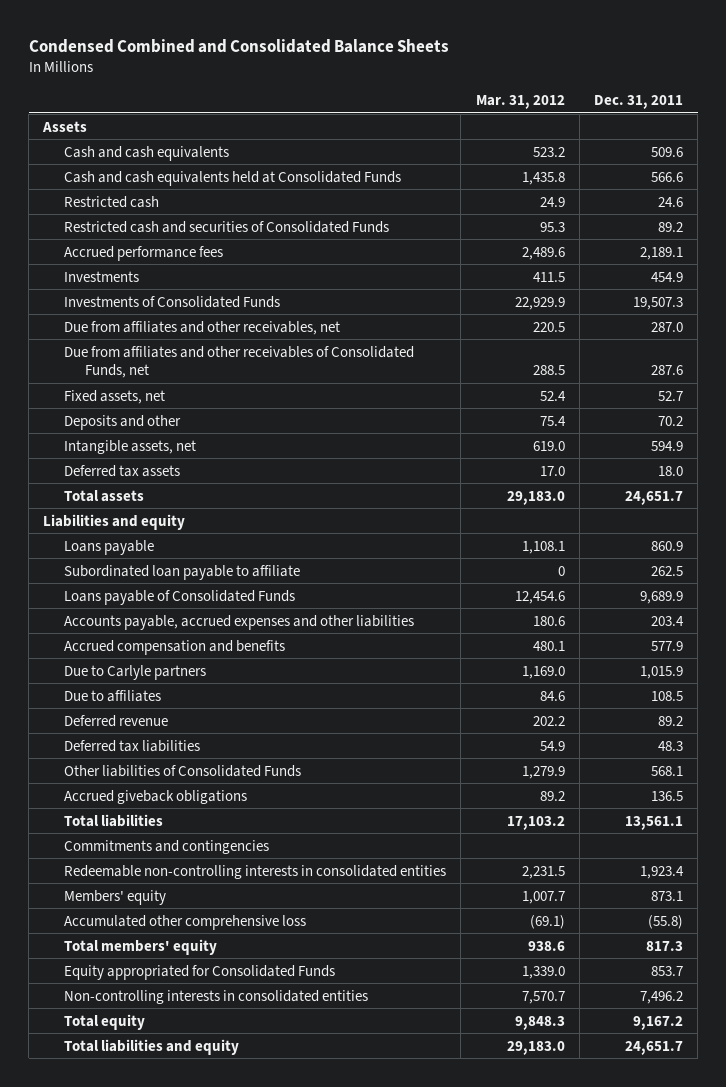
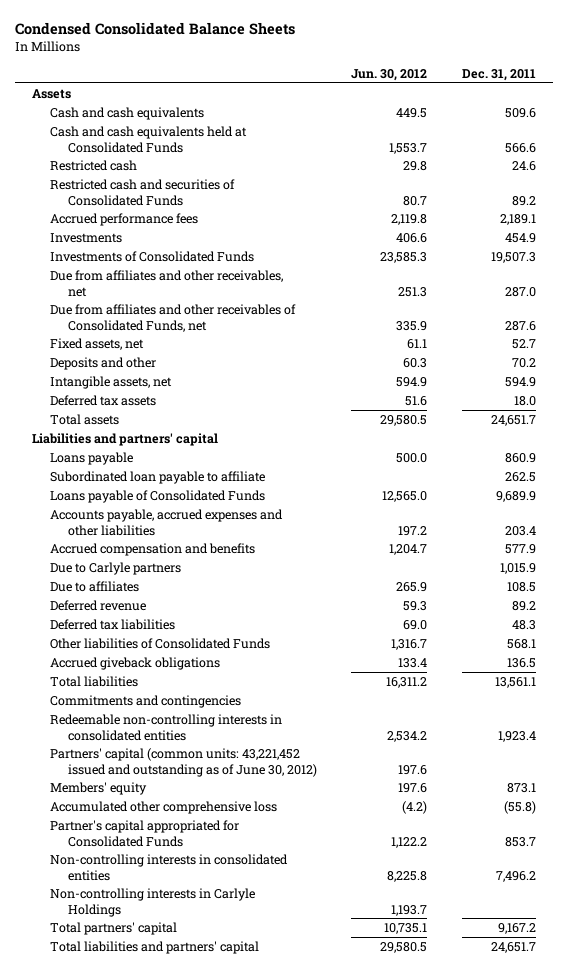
[28,38,449,53] Condensed Combined and Consolidated Balance Sheets -> [14,22,295,36] Condensed Consolidated Balance Sheets
[475,94,565,109] Mar. 31, 2012 -> none
none -> [351,68,428,81] Jun. 30, 2012
[43,513,186,530] Liabilities and equity -> [32,432,219,446] Liabilities and partners' capital
none -> [49,747,317,777] Partners' capital (common units: 43,221,452 issued and outstanding as of June 30, 2012)
[63,938,217,955] Total members' equity -> none
[63,964,335,980] Equity appropriated for Consolidated Funds -> [49,819,239,847] Partner's capital appropriated for Consolidated Funds
none -> [49,887,255,917] Non-controlling interests in Carlyle Holdings
[63,1013,145,1030] Total equity -> [49,921,177,935] Total partners' capital
[63,1038,239,1055] Total liabilities and equity -> [49,940,259,954] Total liabilities and partners' capital

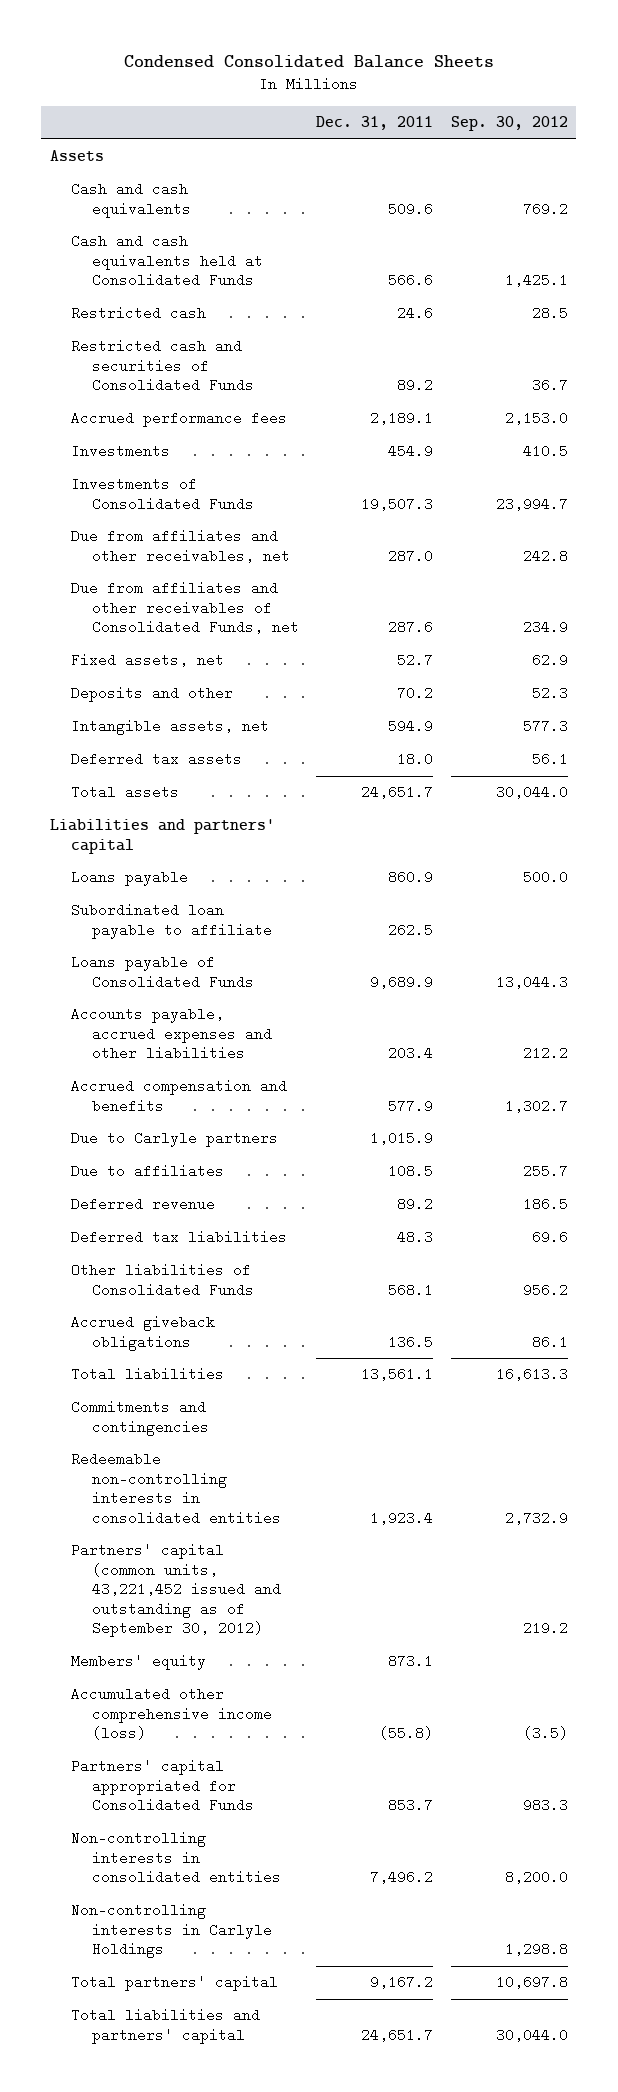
[351,68,428,81] Jun. 30, 2012 -> none
none -> [450,116,568,132] Sep. 30, 2012
[49,747,317,777] Partners' capital (common units: 43,221,452 issued and outstanding as of June 30, 2012) -> [70,1543,281,1638] Partners' capital (common units, 43,221,452 issued and outstanding as of September 30, 2012)
[49,800,277,814] Accumulated other comprehensive loss -> [70,1687,272,1741] Accumulated other comprehensive income (loss)
[49,819,239,847] Partner's capital appropriated for Consolidated Funds -> [70,1759,254,1813] Partners' capital appropriated for Consolidated Funds

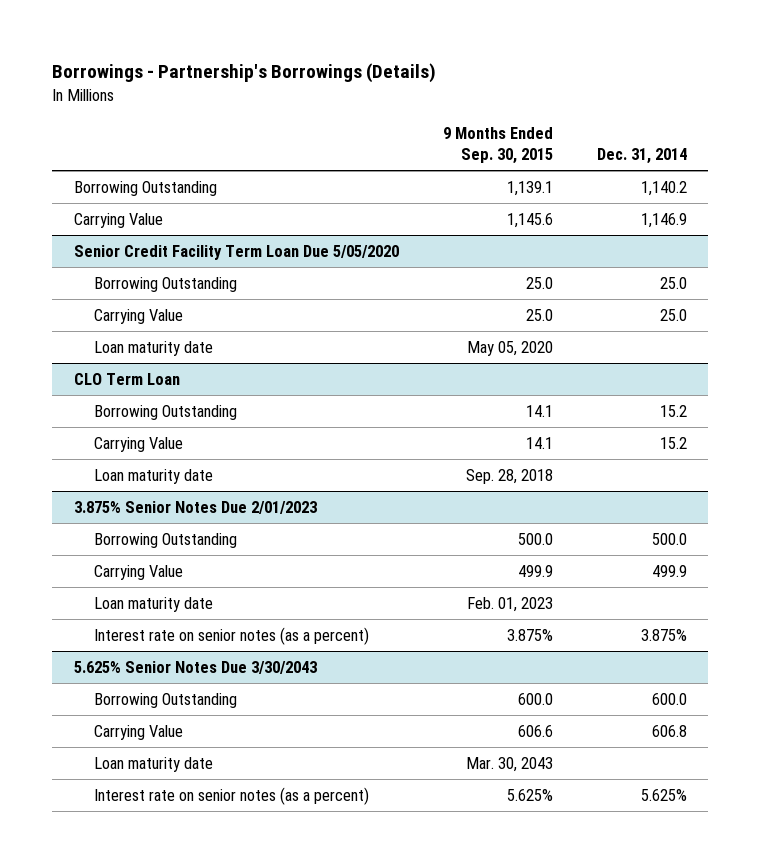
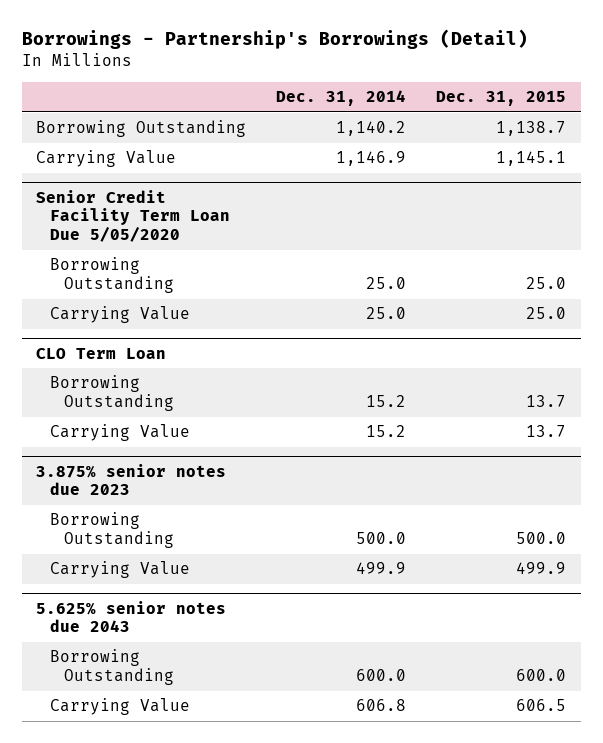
[52,63,437,84] Borrowings - Partnership's Borrowings (Details) -> [21,29,528,50] Borrowings - Partnership's Borrowings (Detail)
[442,127,553,165] 9 Months Ended Sep. 30, 2015 -> none
none -> [436,91,567,107] Dec. 31, 2015
[94,340,214,356] Loan maturity date -> none
[94,468,214,484] Loan maturity date -> none
[74,500,318,514] 3.875% Senior Notes Due 2/01/2023 -> [36,463,227,496] 3.875% senior notes due 2023
[94,596,214,612] Loan maturity date -> none
[94,626,370,645] Interest rate on senior notes (as a percent) -> none
[74,660,318,674] 5.625% Senior Notes Due 3/30/2043 -> [36,600,227,633] 5.625% senior notes due 2043
[94,756,214,772] Loan maturity date -> none
[94,786,370,805] Interest rate on senior notes (as a percent) -> none

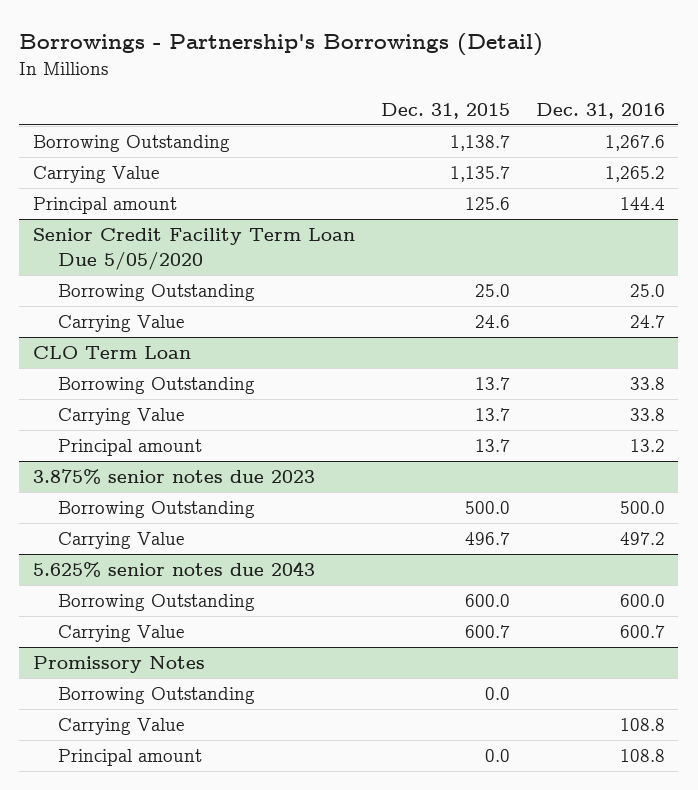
[276,90,407,107] Dec. 31, 2014 -> none
none -> [536,102,666,119] Dec. 31, 2016
[496,151,567,167] 1,145.1 -> [449,165,510,182] 1,135.7
none -> [32,196,177,214] Principal amount
[526,307,567,320] 25.0 -> [474,314,510,328] 24.6
none -> [58,438,203,456] Principal amount
[516,562,567,575] 499.9 -> [464,531,510,545] 496.7
[516,699,567,712] 606.5 -> [464,624,510,638] 600.7
none -> [32,655,205,673] Promissory Notes
none -> [58,686,256,704] Borrowing Outstanding
none -> [58,717,185,735] Carrying Value
none -> [58,748,203,766] Principal amount

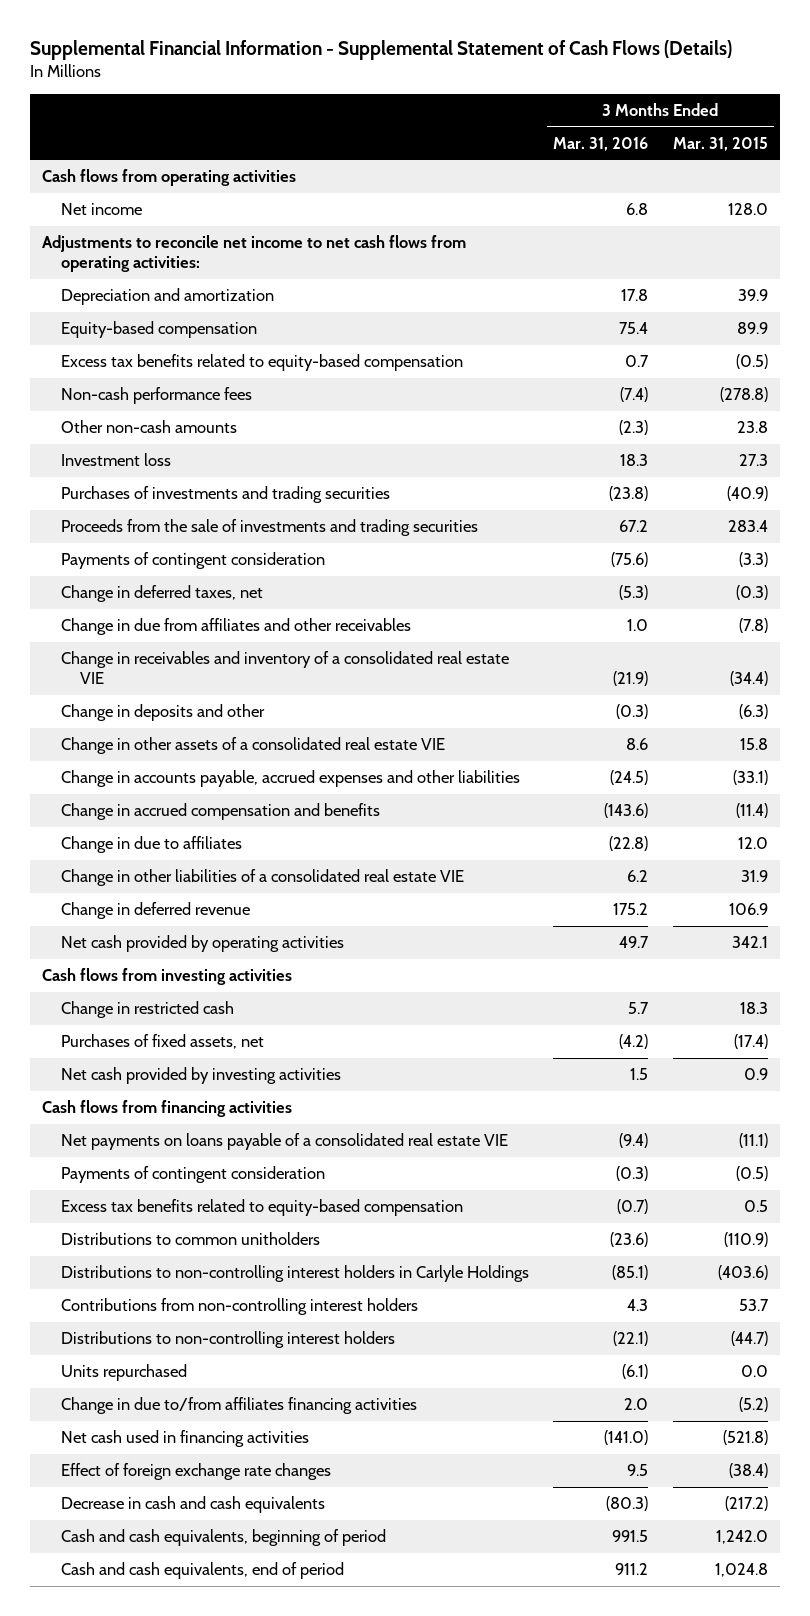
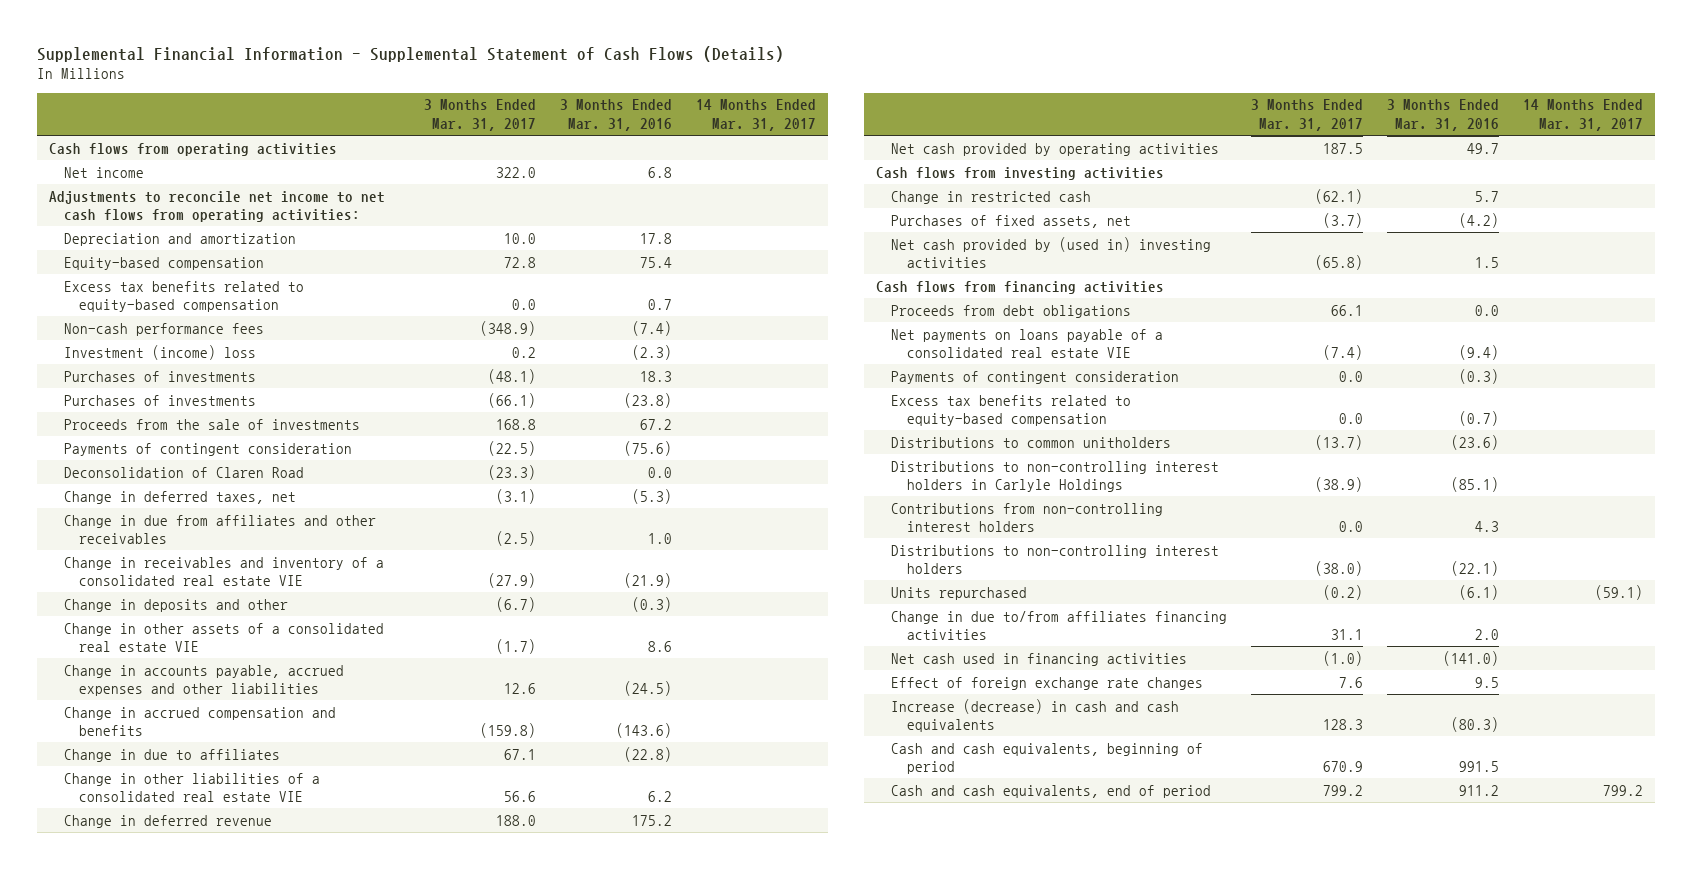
[672,136,768,151] Mar. 31, 2015 -> none
none -> [423,99,536,131] 3 Months Ended Mar. 31, 2017
none -> [696,99,817,131] 14 Months Ended Mar. 31, 2017
[60,420,237,434] Other non-cash amounts -> none
[60,453,171,467] Investment loss -> [63,344,256,360] Investment (income) loss
[620,454,649,467] 18.3 -> [632,344,673,360] (2.3)
[60,486,390,504] Purchases of investments and trading securities -> [63,370,256,382] Purchases of investments
[609,486,649,502] (23.8) -> [640,370,673,382] 18.3
none -> [63,394,256,406] Purchases of investments
[60,519,478,537] Proceeds from the sale of investments and trading securities -> [63,418,360,430] Proceeds from the sale of investments
none -> [63,466,304,478] Deconsolidation of Claren Road
[60,1067,341,1085] Net cash provided by investing activities -> [891,236,1212,269] Net cash provided by (used in) investing activities
none -> [891,304,1132,318] Proceeds from debt obligations
[60,1496,325,1514] Decrease in cash and cash equivalents -> [891,698,1180,733] Increase (decrease) in cash and cash equivalents

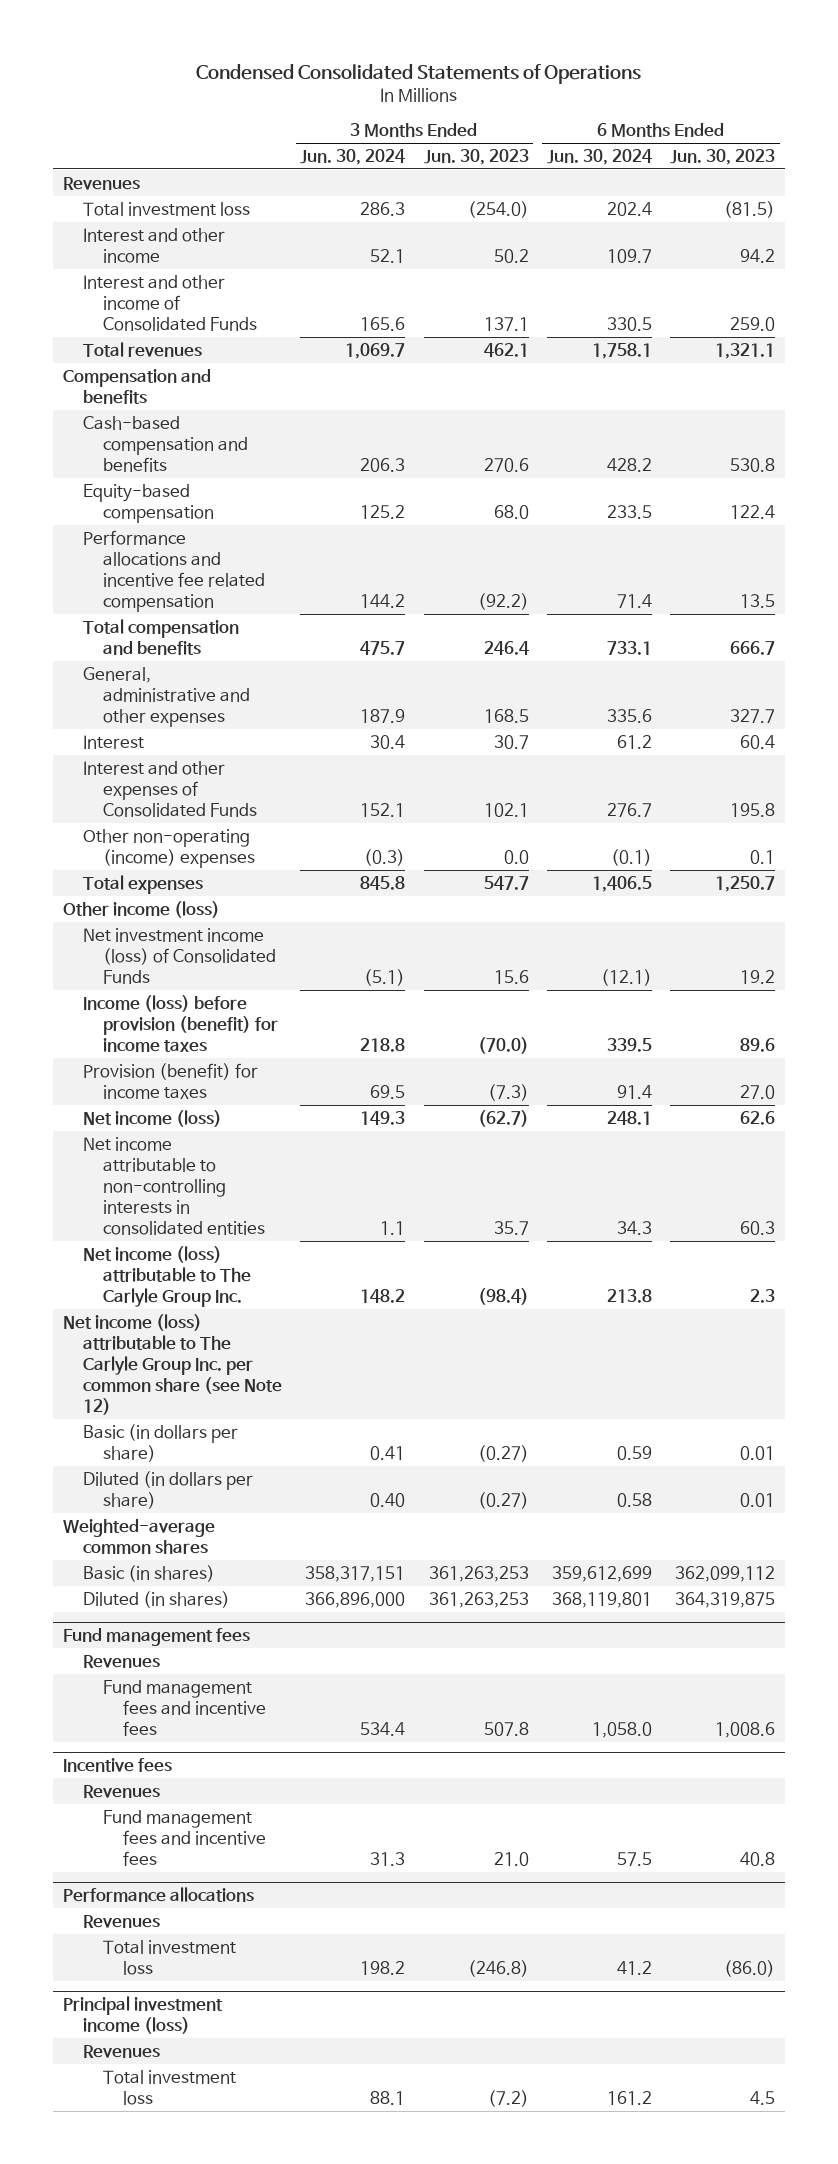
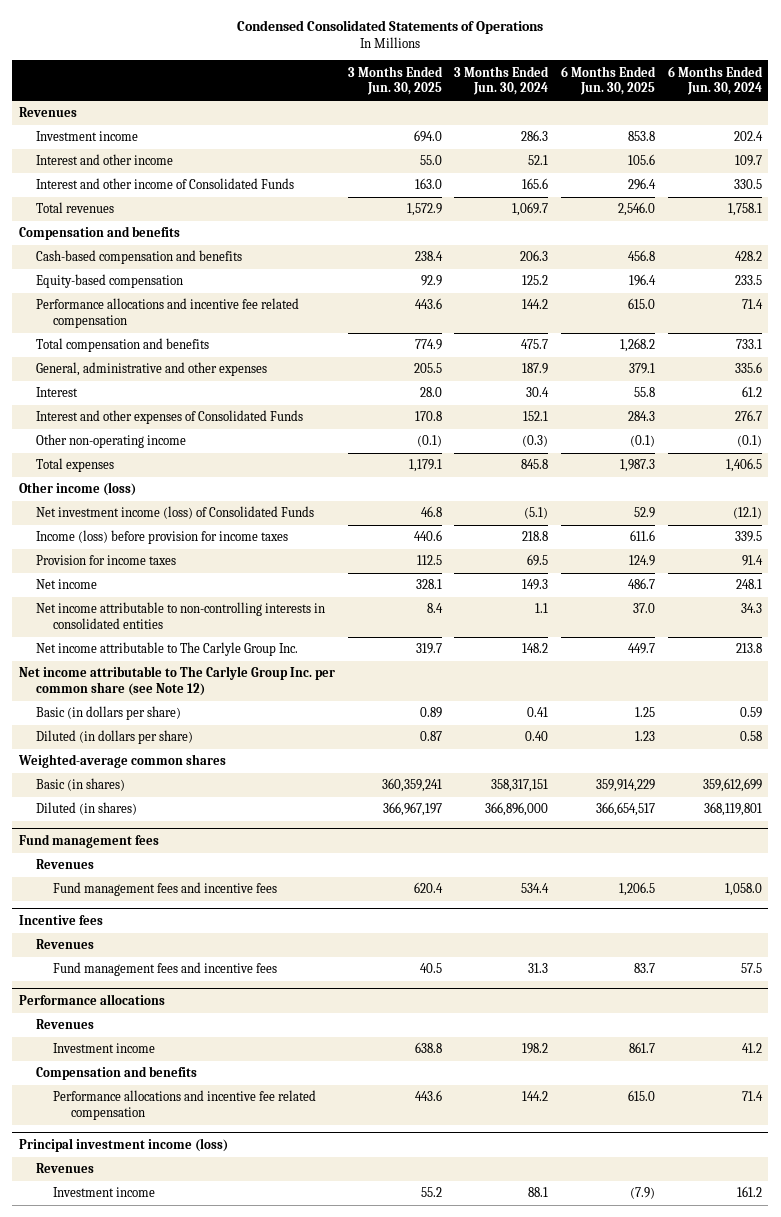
[423,148,529,165] Jun. 30, 2023 -> none
[670,148,776,165] Jun. 30, 2023 -> none
none -> [347,65,443,96] 3 Months Ended Jun. 30, 2025
none -> [561,65,657,96] 6 Months Ended Jun. 30, 2025
[82,201,250,216] Total investment loss -> [36,131,139,142] Investment income
[82,828,255,868] Other non-operating (income) expenses -> [36,434,187,449] Other non-operating income
[82,994,278,1052] Income (loss) before provision (benefit) for income taxes -> [36,530,289,545] Income (loss) before provision for income taxes
[82,1062,258,1099] Provision (benefit) for income taxes -> [36,555,177,566] Provision for income taxes
[82,1109,222,1127] Net income (loss) -> [36,579,98,590] Net income
[82,1245,251,1307] Net income (loss) attributable to The Carlyle Group Inc. -> [36,642,299,657] Net income attributable to The Carlyle Group Inc.
[62,1313,282,1415] Net income (loss) attributable to The Carlyle Group Inc. per common share (see Note 12) -> [18,666,335,697] Net income attributable to The Carlyle Group Inc. per common share (see Note 12)
[102,1939,236,1975] Total investment loss -> [53,1043,156,1054] Investment income
none -> [36,1066,198,1081] Compensation and benefits
none -> [53,1090,317,1121] Performance allocations and incentive fee related compensation
[102,2069,236,2105] Total investment loss -> [53,1187,156,1198] Investment income

